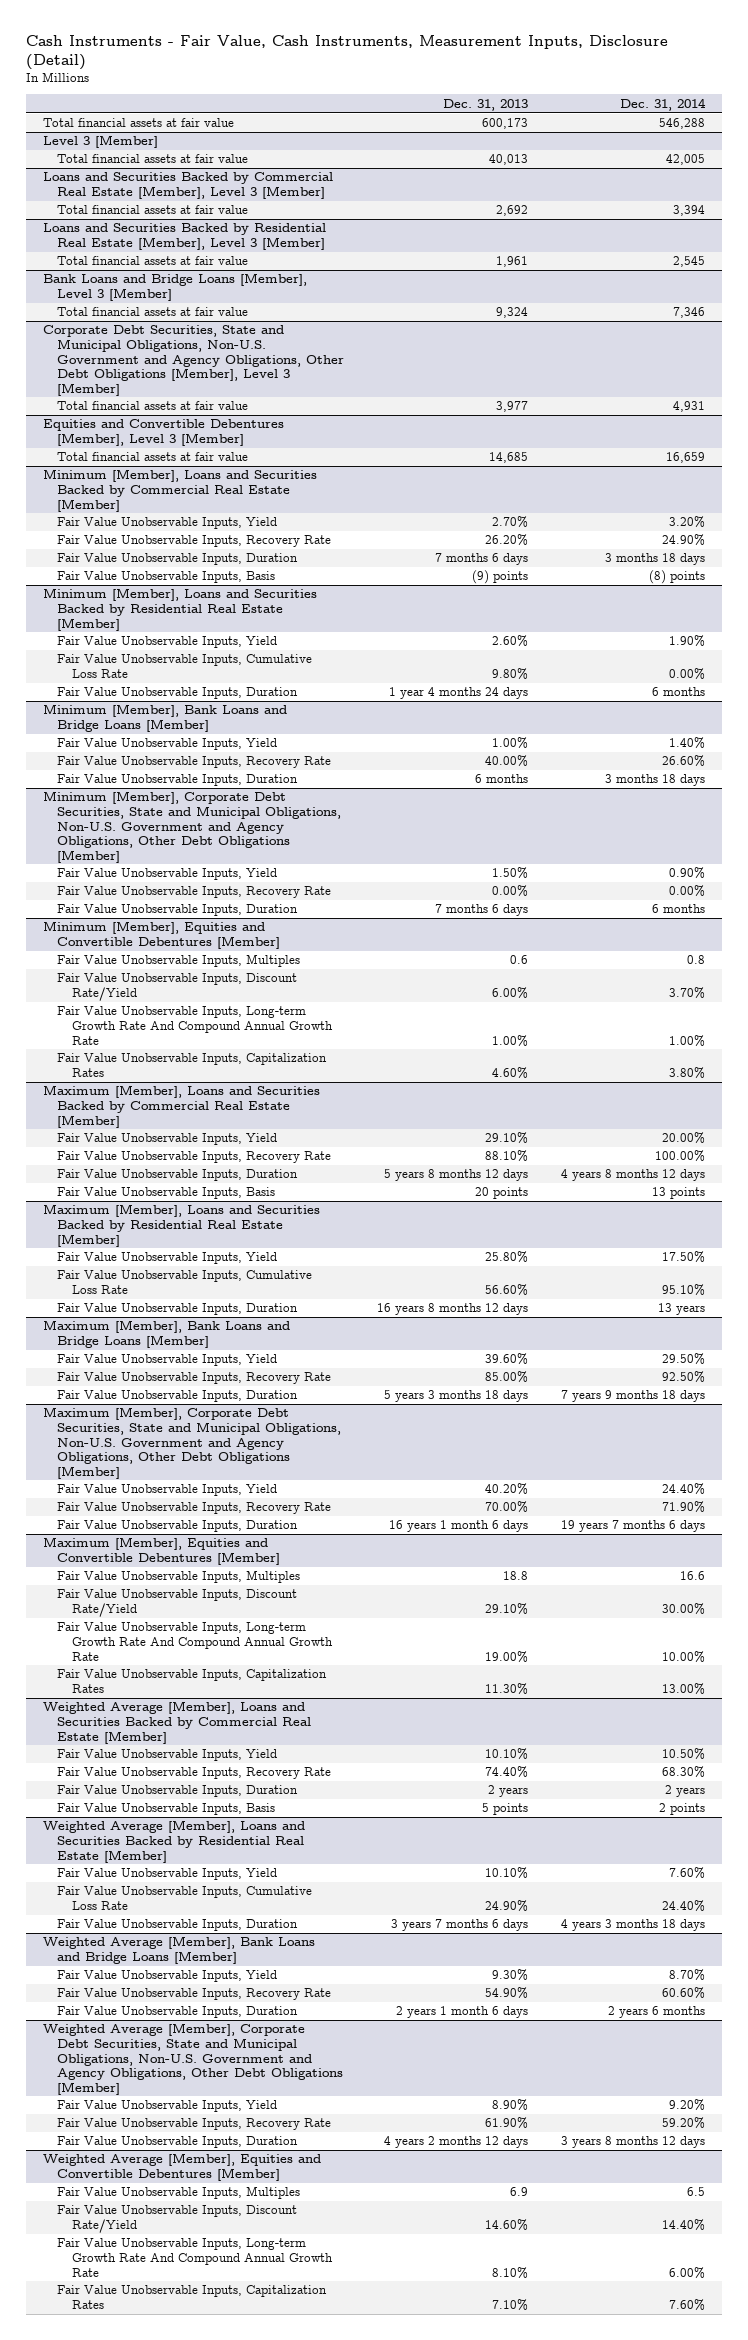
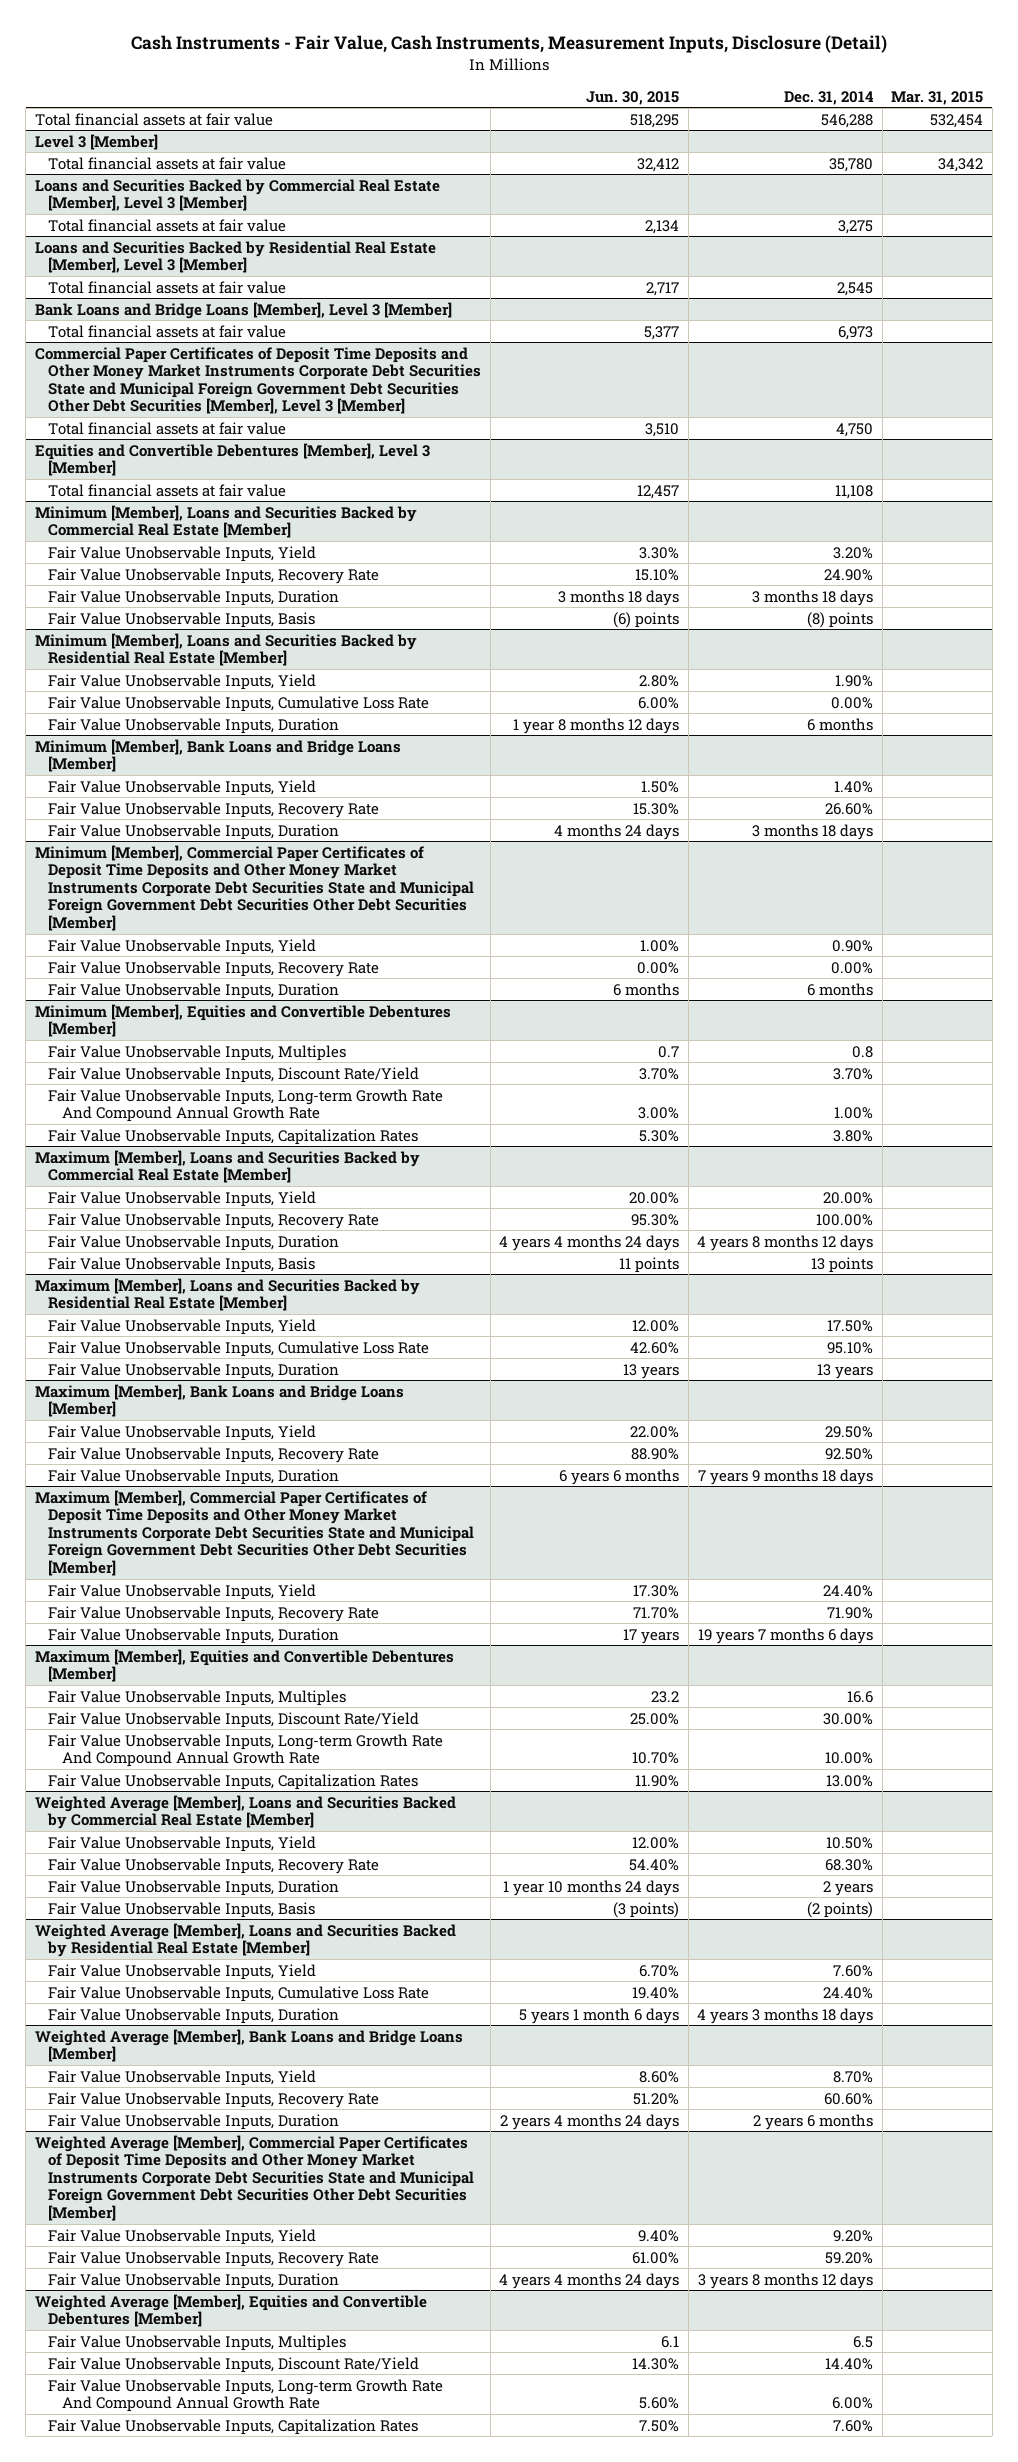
[443,98,529,111] Dec. 31, 2013 -> none
none -> [586,90,680,105] Jun. 30, 2015
none -> [891,90,984,105] Mar. 31, 2015
[666,154,706,166] 42,005 -> [829,157,874,172] 35,780
[673,205,706,217] 3,394 -> [838,219,874,234] 3,275
[42,325,345,396] Corporate Debt Securities, State and Municipal Obligations, Non-U.S. Government and Agency Obligations, Other Debt Obligations [Member], Level 3 [Member] -> none
[673,307,706,319] 7,346 -> [838,325,874,340] 6,973
none -> [34,346,482,415] Commercial Paper Certificates of Deposit Time Deposits and Other Money Market Instruments Corporate Debt Securities State and Municipal Foreign Government Debt Securities Other Debt Securities [Member], Level 3 [Member]
[673,401,706,413] 4,931 -> [836,422,874,437] 4,750
[666,452,706,464] 16,659 -> [835,484,874,499] 11,108
[42,791,342,863] Minimum [Member], Corporate Debt Securities, State and Municipal Obligations, Non-U.S. Government and Agency Obligations, Other Debt Obligations [Member] -> none
none -> [34,844,475,932] Minimum [Member], Commercial Paper Certificates of Deposit Time Deposits and Other Money Market Instruments Corporate Debt Securities State and Municipal Foreign Government Debt Securities Other Debt Securities [Member]
[42,1407,342,1479] Maximum [Member], Corporate Debt Securities, State and Municipal Obligations, Non-U.S. Government and Agency Obligations, Other Debt Obligations [Member] -> none
none -> [34,1489,475,1577] Maximum [Member], Commercial Paper Certificates of Deposit Time Deposits and Other Money Market Instruments Corporate Debt Securities State and Municipal Foreign Government Debt Securities Other Debt Securities [Member]
[659,1803,706,1816] 2 points -> [807,1901,874,1918] (2 points)
[42,2023,344,2095] Weighted Average [Member], Corporate Debt Securities, State and Municipal Obligations, Non-U.S. Government and Agency Obligations, Other Debt Obligations [Member] -> none
none -> [34,2134,475,2222] Weighted Average [Member], Commercial Paper Certificates of Deposit Time Deposits and Other Money Market Instruments Corporate Debt Securities State and Municipal Foreign Government Debt Securities Other Debt Securities [Member]

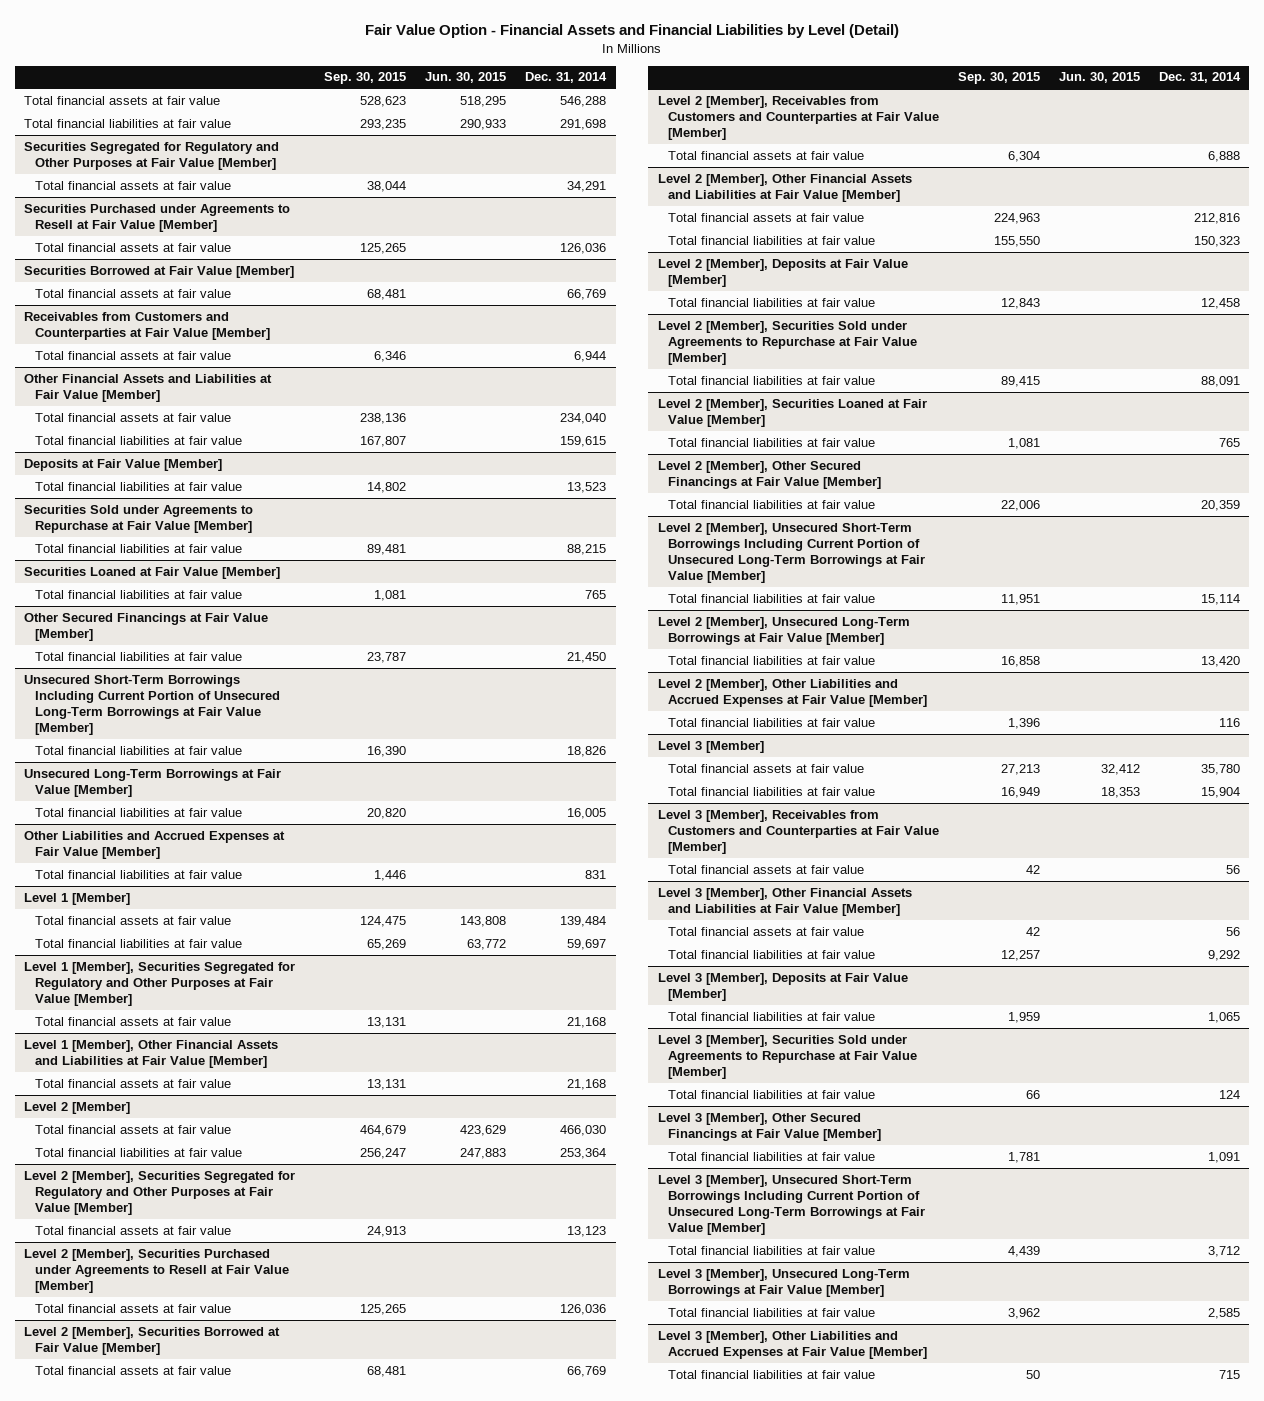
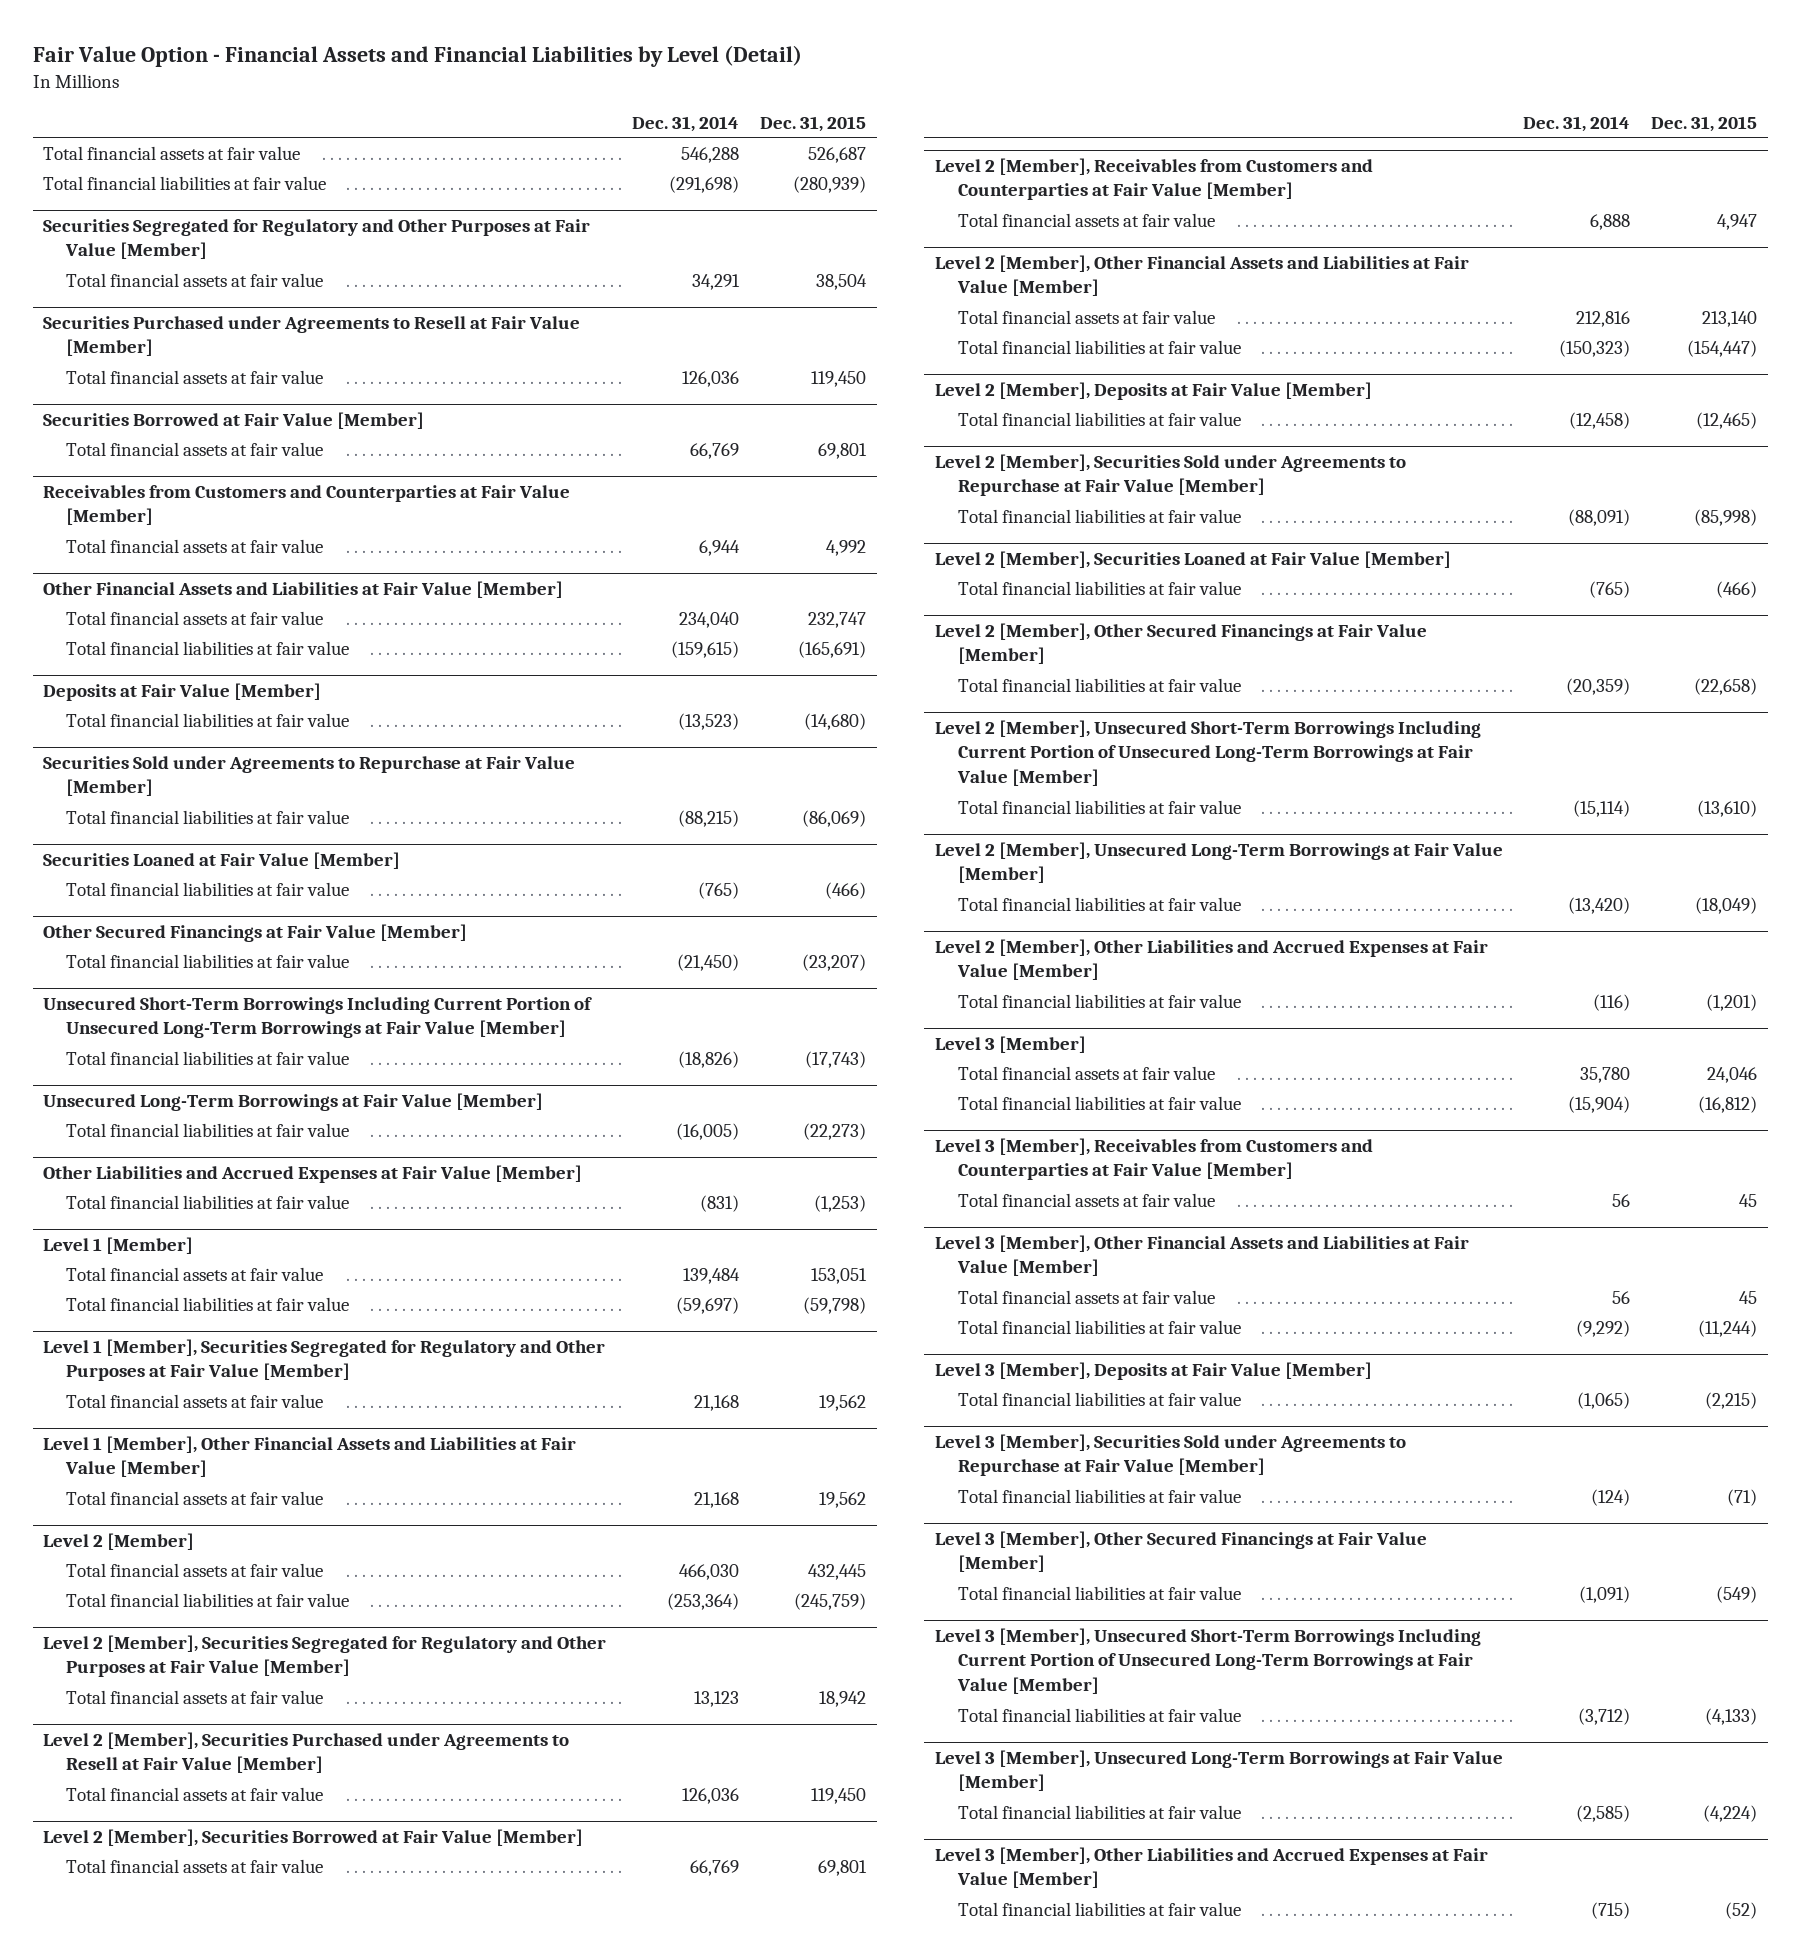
[324,72,407,85] Sep. 30, 2015 -> none
[425,72,507,84] Jun. 30, 2015 -> none
none -> [760,115,867,132] Dec. 31, 2015
[560,118,607,130] 291,698 -> [669,175,740,193] (291,698)
[560,435,607,447] 159,615 -> [671,640,740,658] (159,615)
[567,481,607,493] 13,523 -> [678,712,740,730] (13,523)
[567,543,607,555] 88,215 -> [678,809,740,827] (88,215)
[585,589,607,599] 765 -> [698,881,740,899] (765)
[567,651,607,663] 21,450 -> [677,953,740,971] (21,450)
[567,745,607,757] 18,826 -> [678,1050,740,1068] (18,826)
[567,807,607,819] 16,005 -> [676,1122,740,1140] (16,005)
[585,869,607,879] 831 -> [700,1194,740,1212] (831)
[567,938,607,950] 59,697 -> [676,1296,740,1314] (59,697)
[560,1147,607,1159] 253,364 -> [667,1592,740,1610] (253,364)
[1193,235,1240,247] 150,323 -> [1559,339,1631,357] (150,323)
[1200,297,1240,309] 12,458 -> [1569,411,1631,429] (12,458)
[1200,375,1240,387] 88,091 -> [1568,508,1631,526] (88,091)
[1218,437,1240,447] 765 -> [1589,580,1631,598] (765)
[1200,499,1240,511] 20,359 -> [1566,677,1631,695] (20,359)
[1200,593,1240,605] 15,114 -> [1573,799,1631,817] (15,114)
[1200,655,1240,667] 13,420 -> [1568,896,1631,914] (13,420)
[1218,717,1240,727] 116 -> [1593,993,1631,1011] (116)
[1200,786,1240,798] 15,904 -> [1568,1095,1631,1113] (15,904)
[1207,949,1240,961] 9,292 -> [1576,1319,1631,1337] (9,292)
[1207,1011,1240,1023] 1,065 -> [1577,1391,1631,1409] (1,065)
[1218,1089,1240,1099] 124 -> [1591,1488,1631,1506] (124)
[1207,1151,1240,1163] 1,091 -> [1579,1585,1631,1603] (1,091)
[1207,1245,1240,1257] 3,712 -> [1578,1707,1631,1725] (3,712)
[1207,1307,1240,1319] 2,585 -> [1576,1804,1631,1822] (2,585)
[1218,1369,1240,1379] 715 -> [1591,1901,1631,1919] (715)

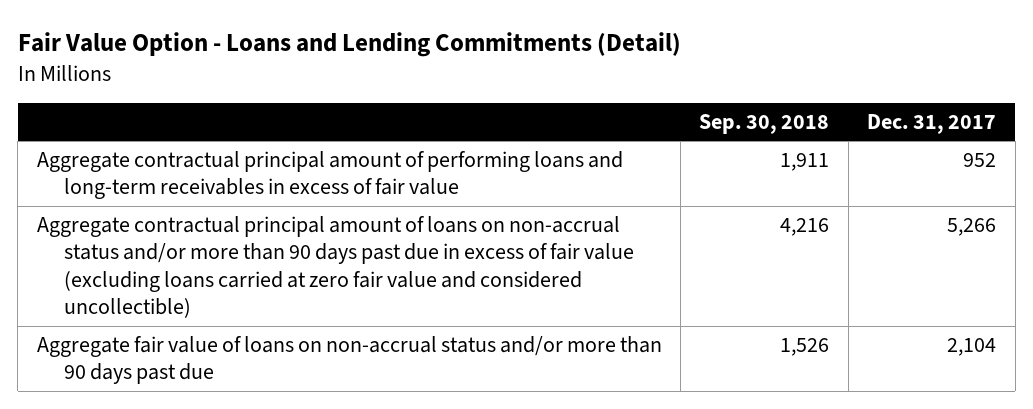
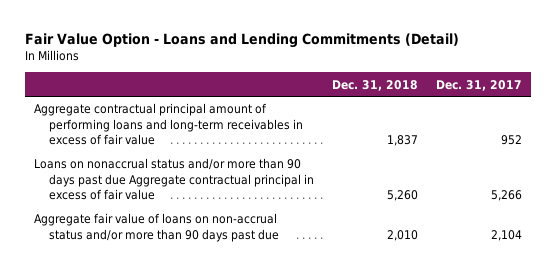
[699,113,830,134] Sep. 30, 2018 -> none
none -> [332,79,419,91] Dec. 31, 2018
[36,215,634,319] Aggregate contractual principal amount of loans on non-accrual status and/or more than 90 days past due in excess of fair value (excluding loans carried at zero fair value and considered uncollectible) -> [34,158,315,201] Loans on nonaccrual status and/or more than 90 days past due Aggregate contractual principal in excess of fair value

